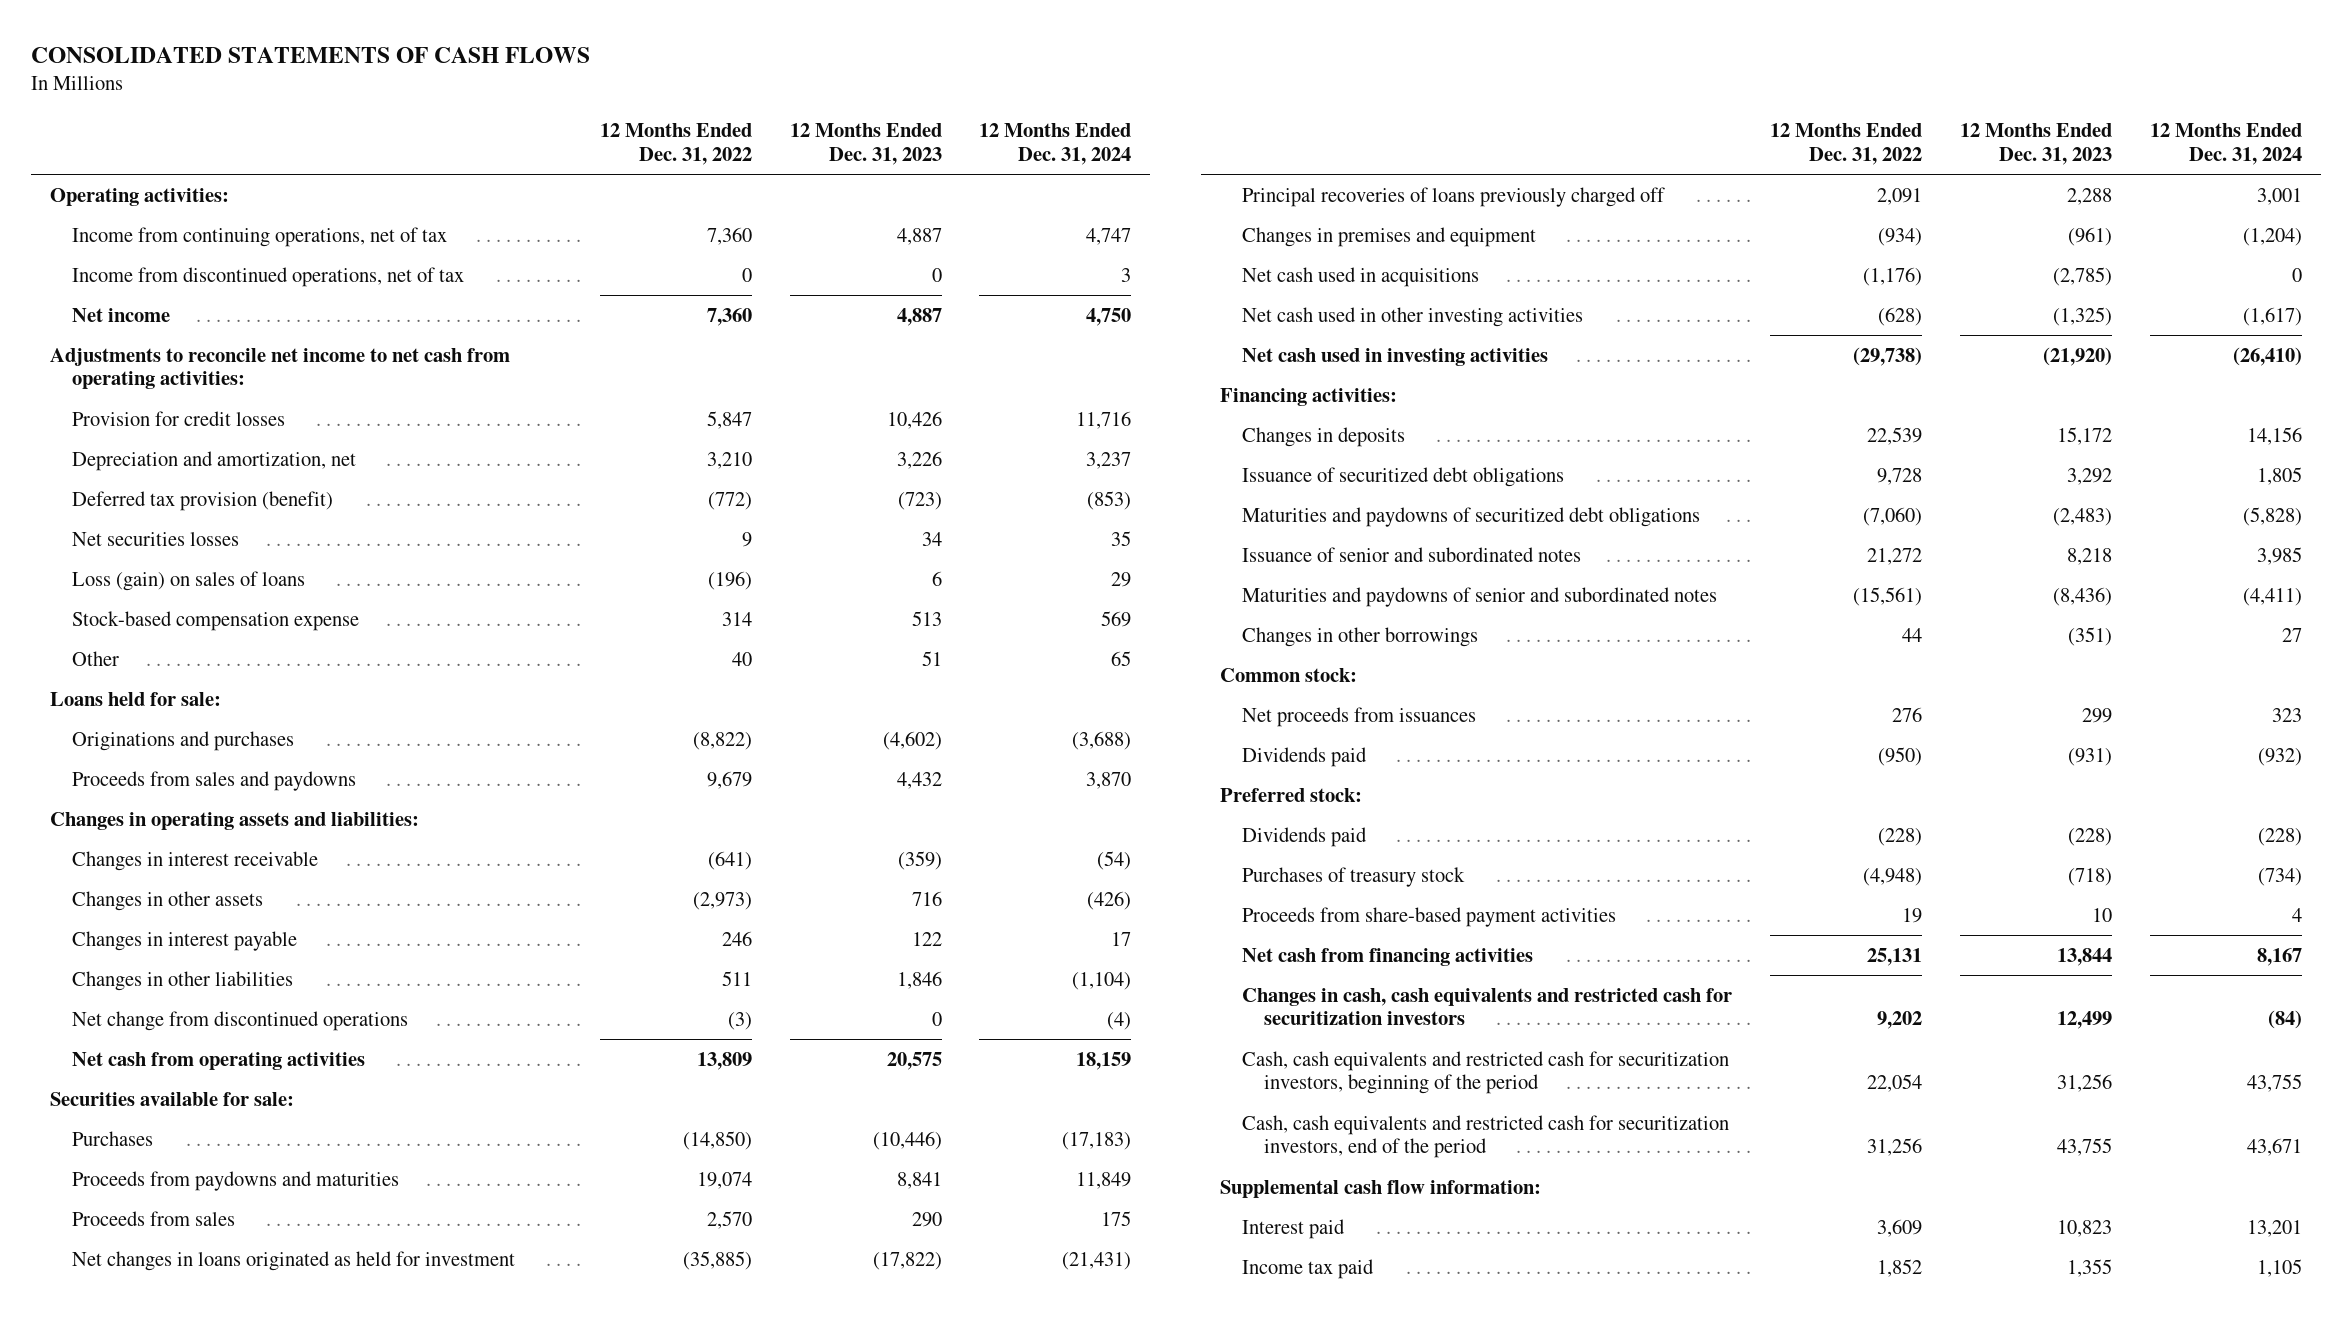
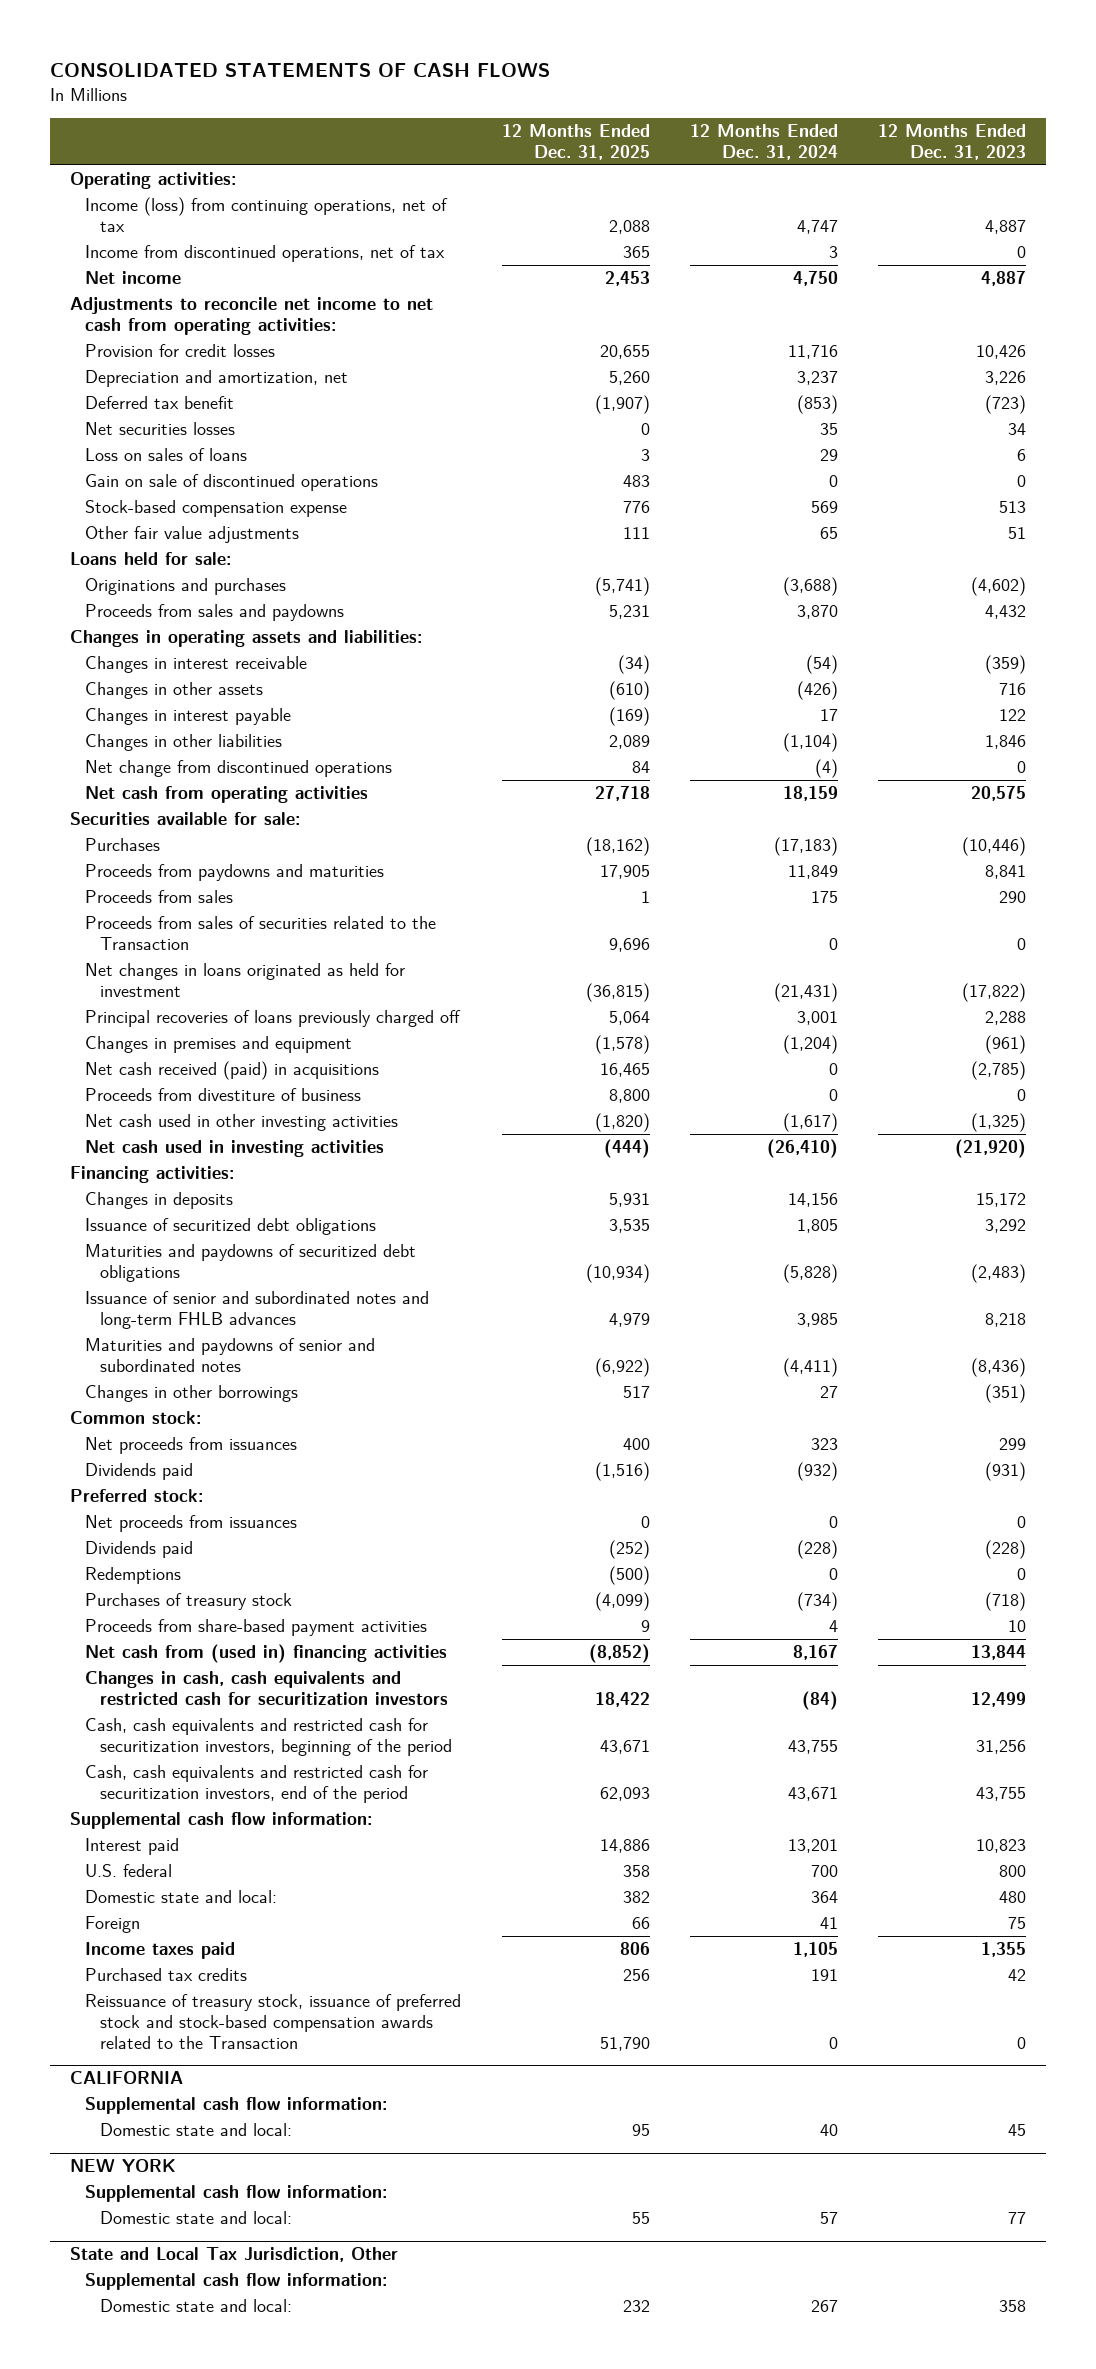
[599,123,752,166] 12 Months Ended Dec. 31, 2022 -> none
none -> [501,124,650,161] 12 Months Ended Dec. 31, 2025
[71,226,447,247] Income from continuing operations, net of tax -> [85,196,449,232] Income (loss) from continuing operations, net of tax
[71,490,333,511] Deferred tax provision (benefit) -> [85,395,235,409] Deferred tax benefit
[71,570,305,591] Loss (gain) on sales of loans -> [85,447,248,461] Loss on sales of loans
none -> [85,473,379,491] Gain on sale of discontinued operations
[71,650,119,666] Other -> [85,525,300,543] Other fair value adjustments
none -> [85,915,437,950] Proceeds from sales of securities related to the Transaction
[1242,266,1480,287] Net cash used in acquisitions -> [85,1060,380,1080] Net cash received (paid) in acquisitions
none -> [85,1087,362,1101] Proceeds from divestiture of business
[1242,546,1582,562] Issuance of senior and subordinated notes -> [85,1290,430,1329] Issuance of senior and subordinated notes and long-term FHLB advances
none -> [85,1514,298,1532] Net proceeds from issuances
none -> [85,1566,182,1584] Redemptions
[1242,947,1534,966] Net cash from financing activities -> [85,1643,448,1663] Net cash from (used in) financing activities
none -> [85,1863,173,1877] U.S. federal
none -> [85,1889,278,1903] Domestic state and local:
none -> [85,1915,141,1933] Foreign
[1242,1258,1375,1279] Income tax paid -> [85,1941,236,1959] Income taxes paid
none -> [85,1967,248,1981] Purchased tax credits
none -> [85,1993,462,2049] Reissuance of treasury stock, issuance of preferred stock and stock-based compensation awards related to the Transaction
none -> [70,2071,184,2085] CALIFORNIA
none -> [85,2096,388,2114] Supplemental cash flow information:
none -> [100,2122,293,2136] Domestic state and local:
none -> [70,2159,177,2173] NEW YORK
none -> [85,2184,388,2202] Supplemental cash flow information:
none -> [100,2210,293,2224] Domestic state and local:
none -> [70,2247,399,2263] State and Local Tax Jurisdiction, Other
none -> [85,2272,388,2290] Supplemental cash flow information:
none -> [100,2298,293,2312] Domestic state and local:

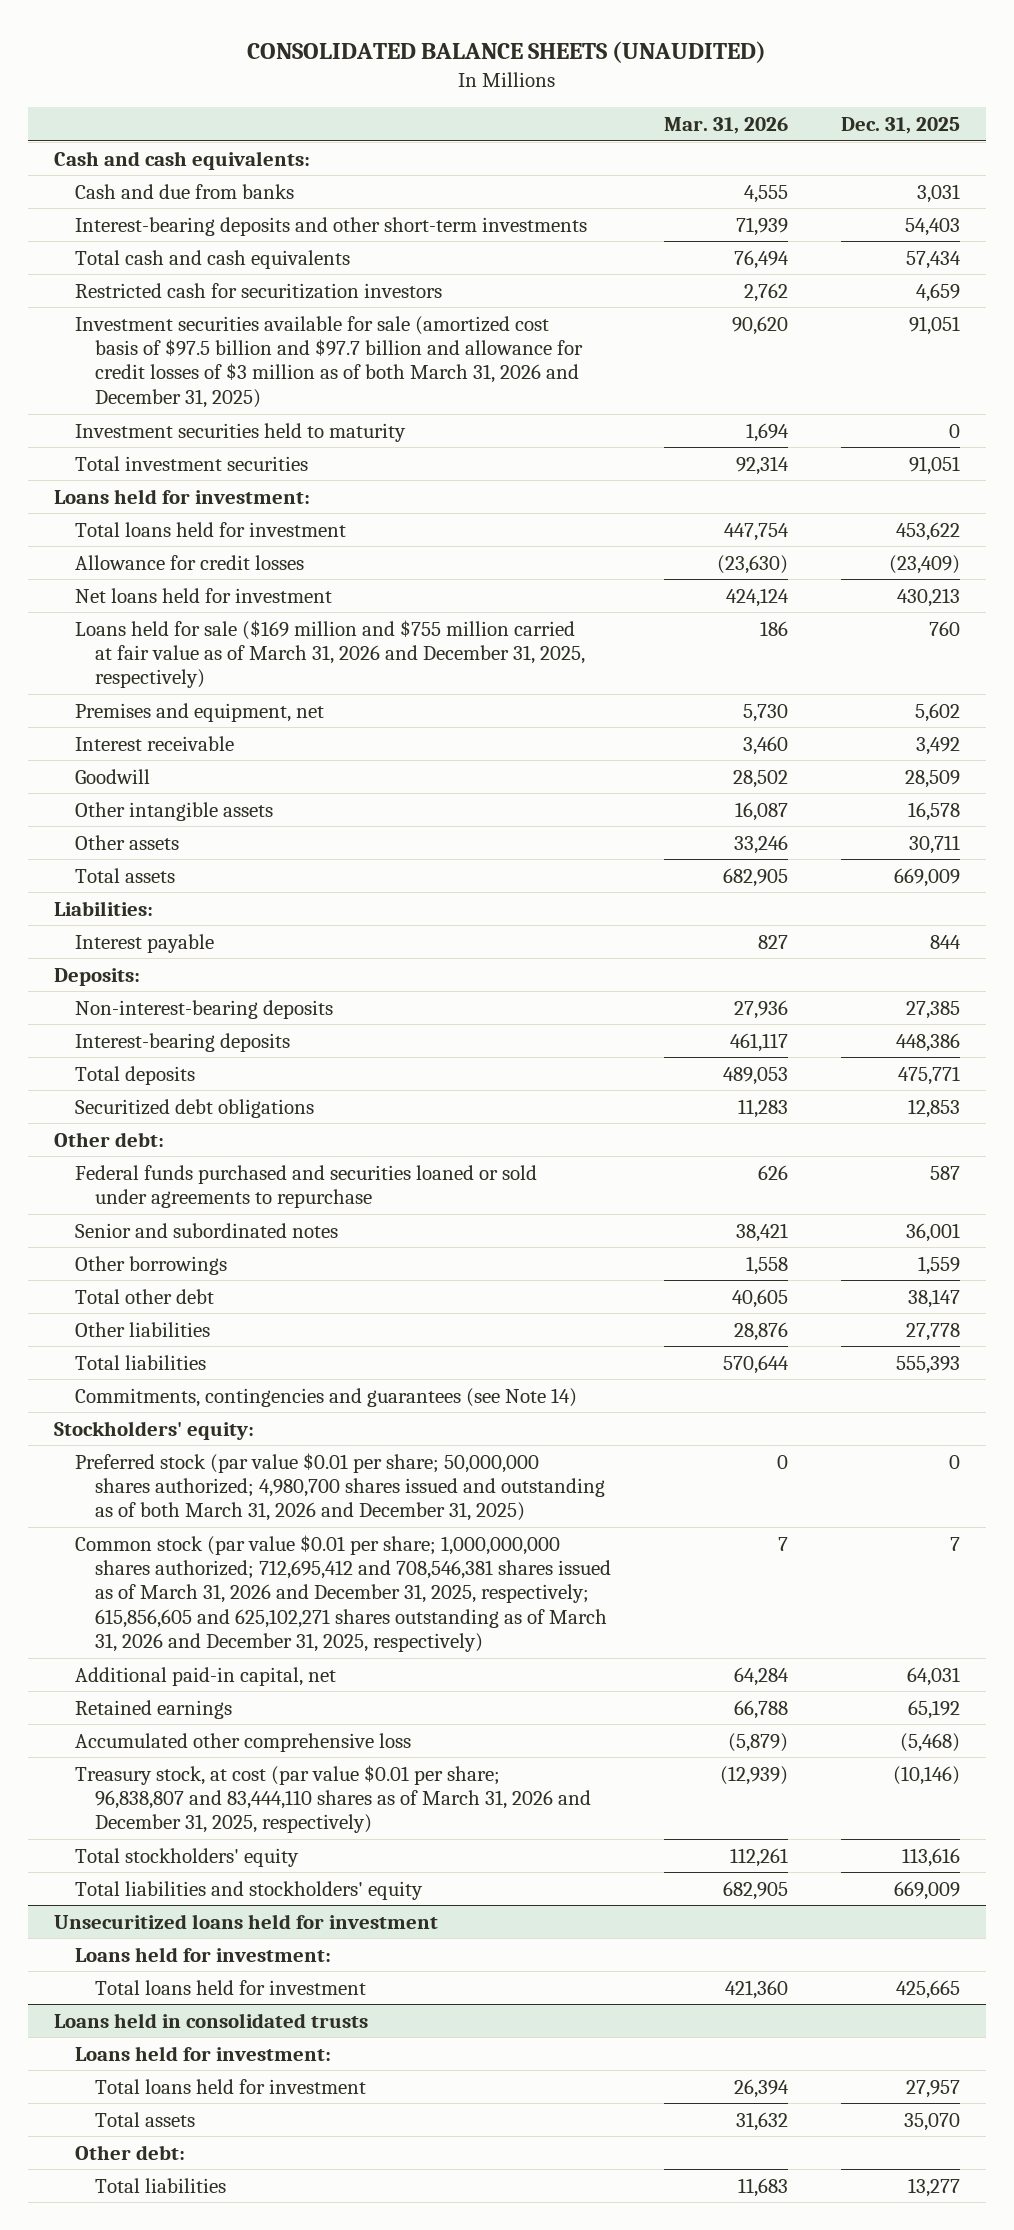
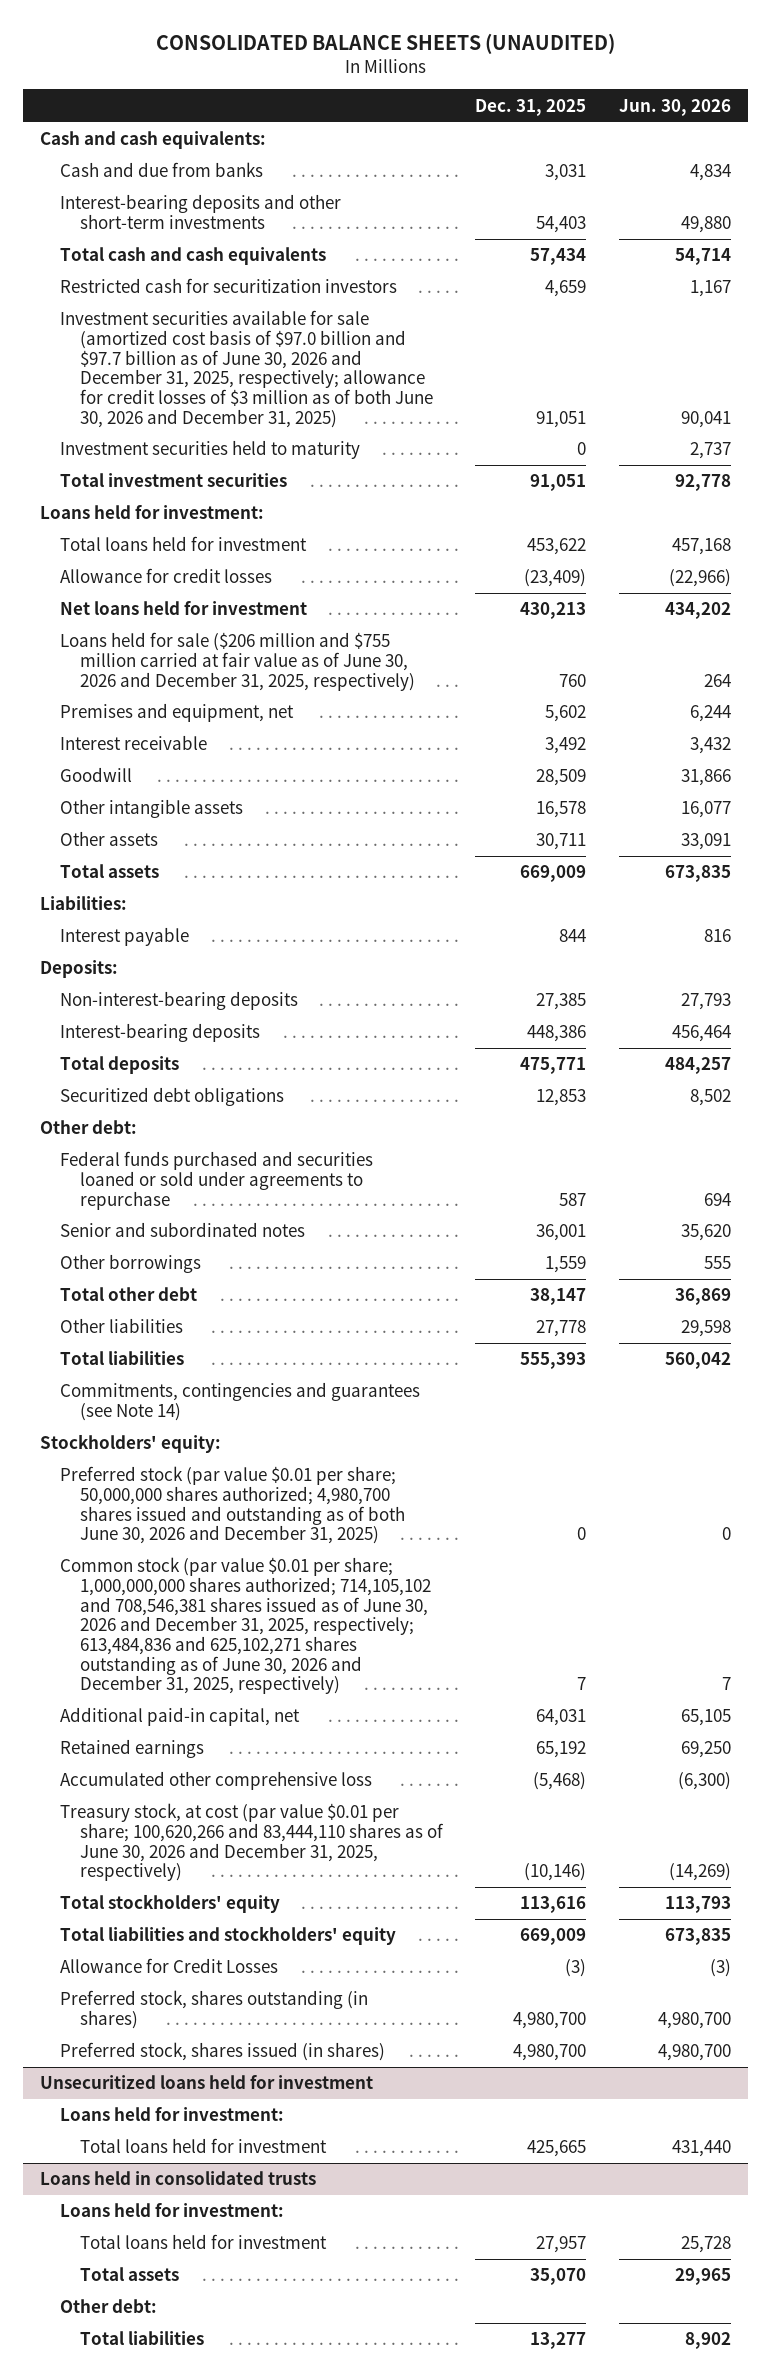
[663,116,788,134] Mar. 31, 2026 -> none
none -> [619,98,732,116] Jun. 30, 2026
[74,315,584,408] Investment securities available for sale (amortized cost basis of $97.5 billion and $97.7 billion and allowance for credit losses of $3 million as of both March 31, 2026 and December 31, 2025) -> [59,310,433,428] Investment securities available for sale (amortized cost basis of $97.0 billion and $97.7 billion as of June 30, 2026 and December 31, 2025, respectively; allowance for credit losses of $3 million as of both June 30, 2026 and December 31, 2025)
[74,619,586,689] Loans held for sale ($169 million and $755 million carried at fair value as of March 31, 2026 and December 31, 2025, respectively) -> [59,632,415,691] Loans held for sale ($206 million and $755 million carried at fair value as of June 30, 2026 and December 31, 2025, respectively)
[74,1452,606,1522] Preferred stock (par value $0.01 per share; 50,000,000 shares authorized; 4,980,700 shares issued and outstanding as of both March 31, 2026 and December 31, 2025) -> [59,1466,405,1545] Preferred stock (par value $0.01 per share; 50,000,000 shares authorized; 4,980,700 shares issued and outstanding as of both June 30, 2026 and December 31, 2025)
[74,1534,612,1653] Common stock (par value $0.01 per share; 1,000,000,000 shares authorized; 712,695,412 and 708,546,381 shares issued as of March 31, 2026 and December 31, 2025, respectively; 615,856,605 and 625,102,271 shares outstanding as of March 31, 2026 and December 31, 2025, respectively) -> [59,1557,431,1695] Common stock (par value $0.01 per share; 1,000,000,000 shares authorized; 714,105,102 and 708,546,381 shares issued as of June 30, 2026 and December 31, 2025, respectively; 613,484,836 and 625,102,271 shares outstanding as of June 30, 2026 and December 31, 2025, respectively)
[74,1764,592,1834] Treasury stock, at cost (par value $0.01 per share; 96,838,807 and 83,444,110 shares as of March 31, 2026 and December 31, 2025, respectively) -> [59,1803,444,1882] Treasury stock, at cost (par value $0.01 per share; 100,620,266 and 83,444,110 shares as of June 30, 2026 and December 31, 2025, respectively)
none -> [59,1958,278,1974] Allowance for Credit Losses
none -> [59,1990,368,2029] Preferred stock, shares outstanding (in shares)
none -> [59,2042,385,2062] Preferred stock, shares issued (in shares)

